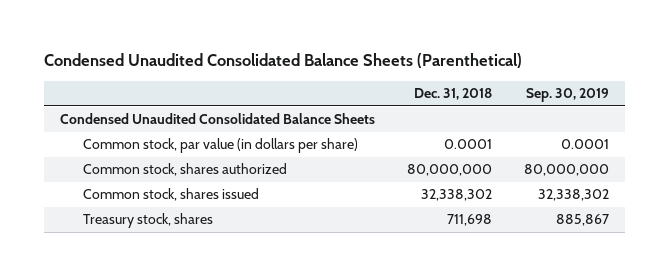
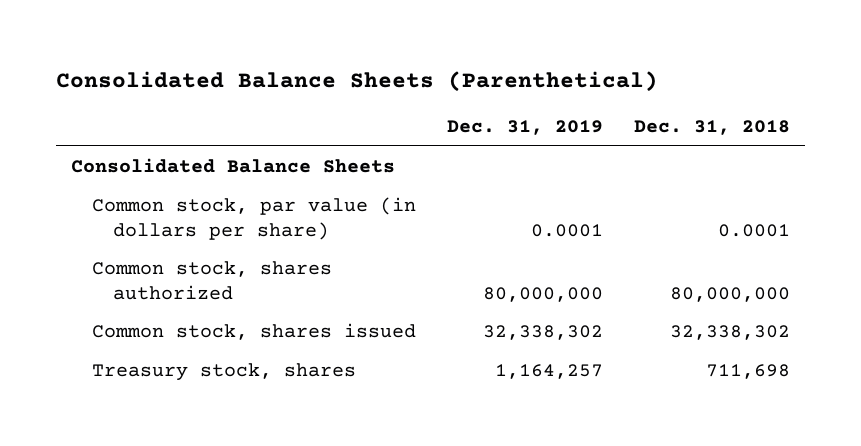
[44,53,523,69] Condensed Unaudited Consolidated Balance Sheets (Parenthetical) -> [55,70,658,92] Consolidated Balance Sheets (Parenthetical)
[526,88,610,103] Sep. 30, 2019 -> none
none -> [446,119,603,135] Dec. 31, 2019
[60,113,376,125] Condensed Unaudited Consolidated Balance Sheets -> [71,158,396,174] Consolidated Balance Sheets

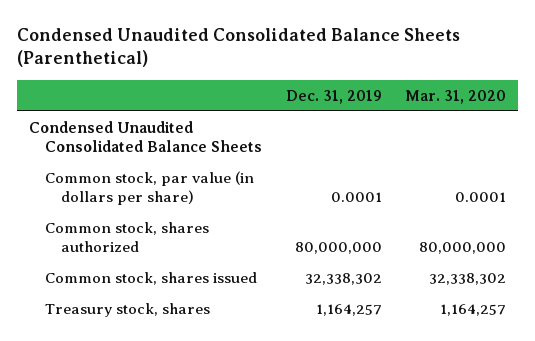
[55,70,658,92] Consolidated Balance Sheets (Parenthetical) -> [16,27,460,68] Condensed Unaudited Consolidated Balance Sheets (Parenthetical)
[633,119,790,135] Dec. 31, 2018 -> none
none -> [405,89,507,104] Mar. 31, 2020
[71,158,396,174] Consolidated Balance Sheets -> [28,120,263,152] Condensed Unaudited Consolidated Balance Sheets

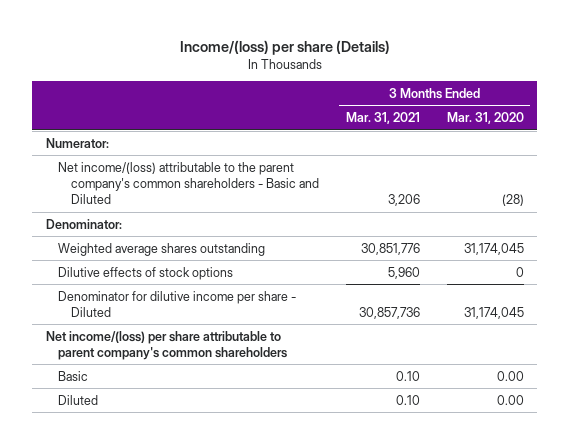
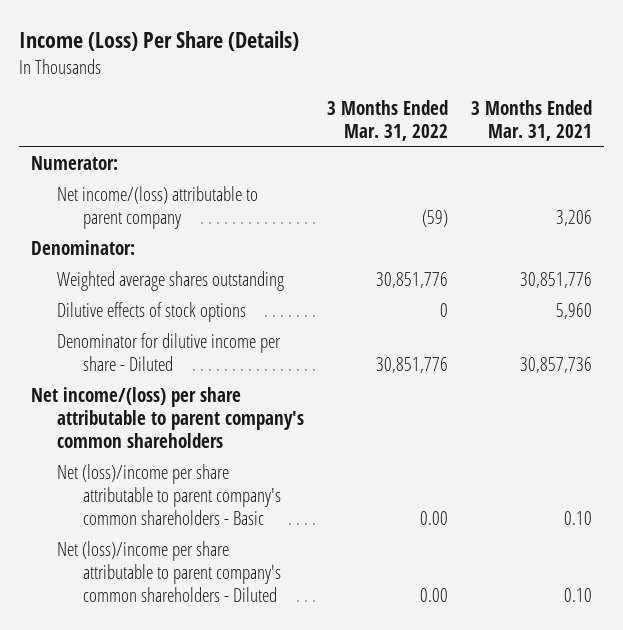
[179,39,390,55] Income/(loss) per share (Details) -> [19,31,300,52] Income (Loss) Per Share (Details)
[446,112,524,125] Mar. 31, 2020 -> none
none -> [327,99,449,141] 3 Months Ended Mar. 31, 2022
[58,161,320,204] Net income/(loss) attributable to the parent company's common shareholders - Basic and Diluted -> [57,186,259,230] Net income/(loss) attributable to parent company
[58,370,89,381] Basic -> [57,464,282,526] Net (loss)/income per share attributable to parent company's common shareholders - Basic
[58,394,99,405] Diluted -> [57,541,282,603] Net (loss)/income per share attributable to parent company's common shareholders - Diluted

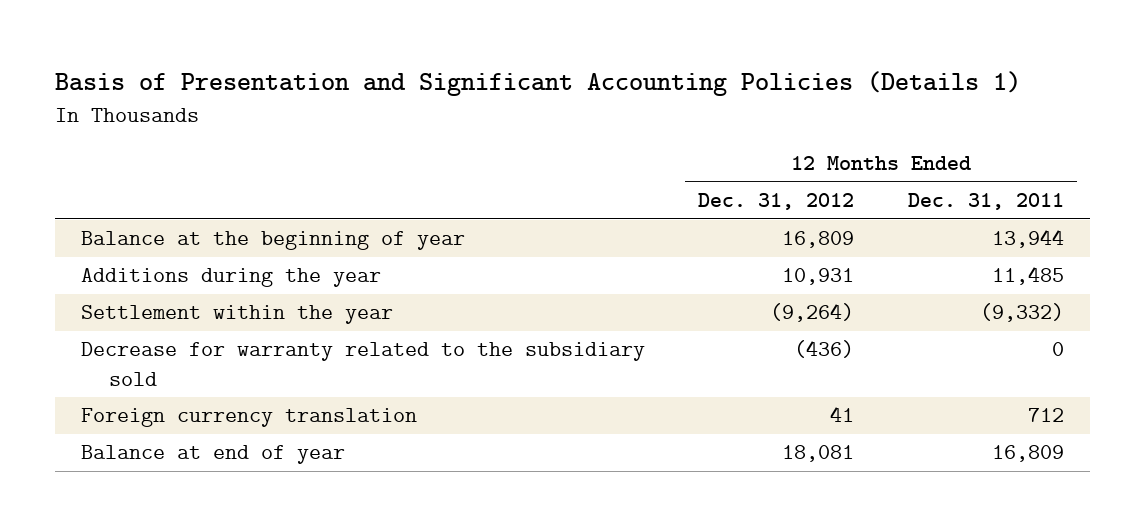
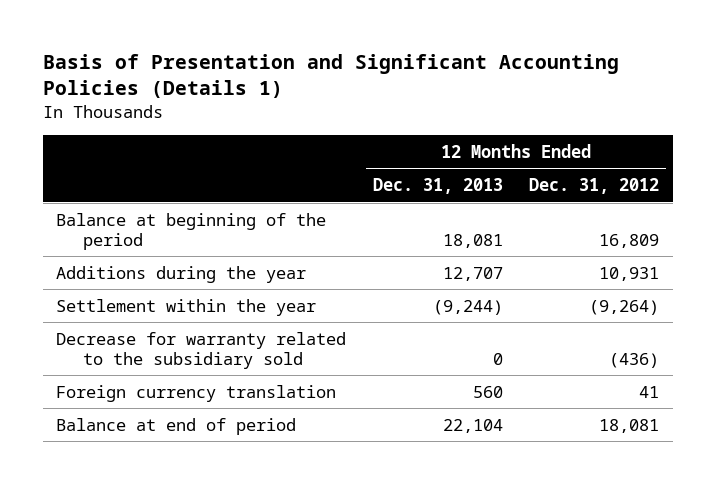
[907,193,1064,211] Dec. 31, 2011 -> none
none -> [372,178,503,195] Dec. 31, 2013
[81,231,466,251] Balance at the beginning of year -> [55,212,326,250] Balance at beginning of the period
[81,445,346,465] Balance at end of year -> [55,417,296,435] Balance at end of period

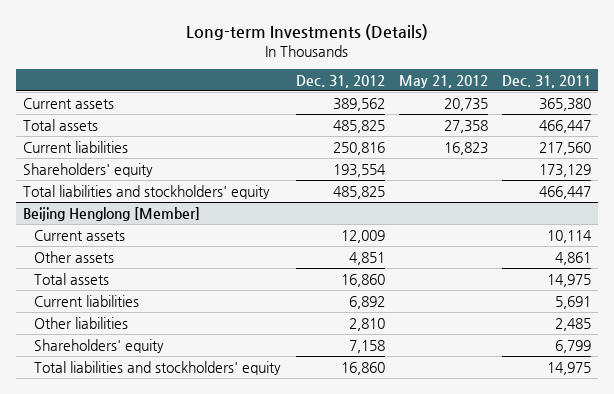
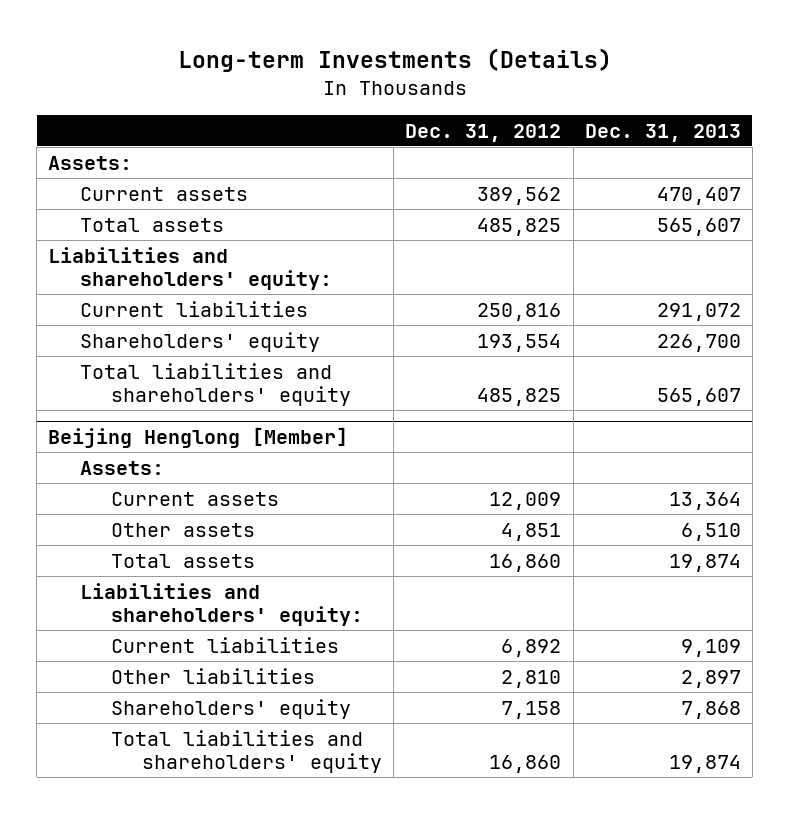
[398,74,488,88] May 21, 2012 -> none
[501,74,591,88] Dec. 31, 2011 -> none
none -> [584,123,741,142] Dec. 31, 2013
none -> [48,155,133,170] Assets:
none -> [48,246,332,290] Liabilities and shareholders' equity:
[23,184,271,199] Total liabilities and stockholders' equity -> [79,362,351,406] Total liabilities and shareholders' equity
none -> [79,460,164,475] Assets:
none -> [79,582,363,626] Liabilities and shareholders' equity:
[34,360,282,375] Total liabilities and stockholders' equity -> [110,729,383,773] Total liabilities and shareholders' equity

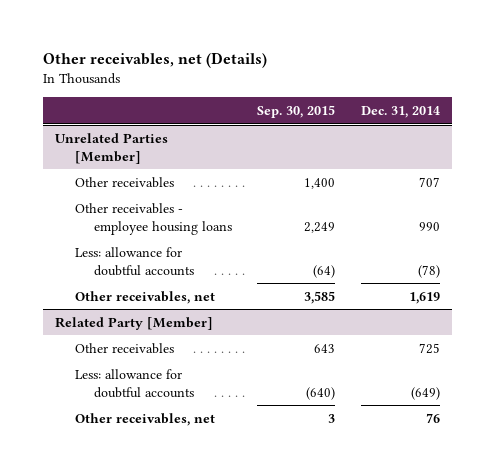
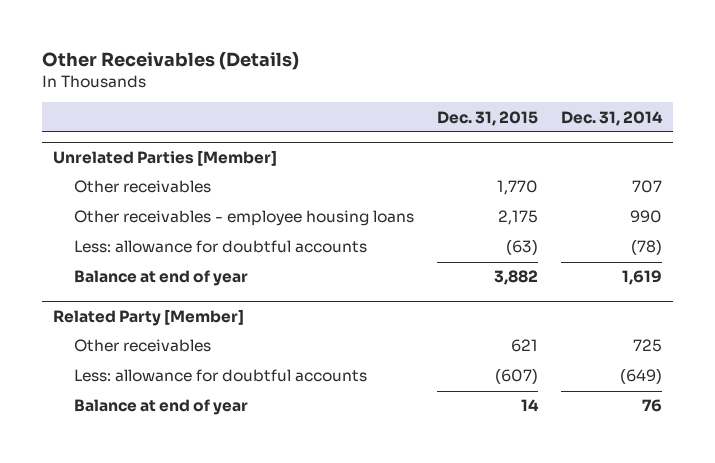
[42,52,267,69] Other receivables, net (Details) -> [41,51,299,70] Other Receivables (Details)
[257,104,336,118] Sep. 30, 2015 -> none
none -> [437,110,539,126] Dec. 31, 2015
[74,290,215,304] Other receivables, net -> [74,270,249,287] Balance at end of year
[74,412,215,426] Other receivables, net -> [74,399,249,416] Balance at end of year

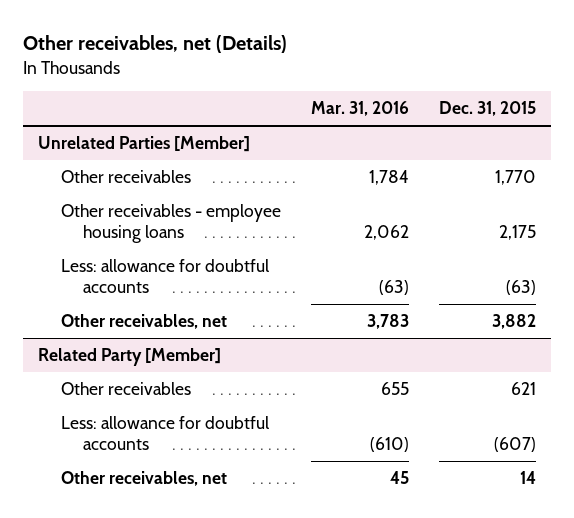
[41,51,299,70] Other Receivables (Details) -> [23,35,288,54] Other receivables, net (Details)
[561,110,664,126] Dec. 31, 2014 -> none
none -> [310,101,409,117] Mar. 31, 2016
[74,270,249,287] Balance at end of year -> [60,314,227,330] Other receivables, net
[74,399,249,416] Balance at end of year -> [60,471,227,487] Other receivables, net

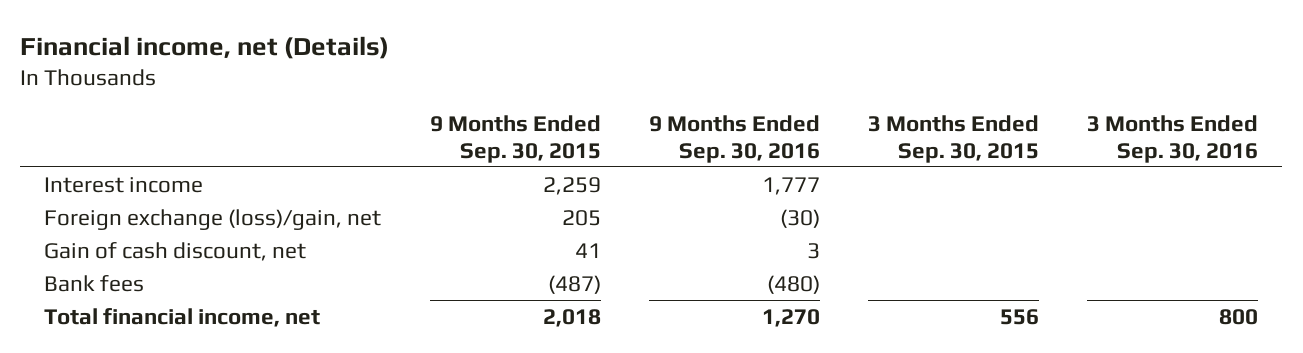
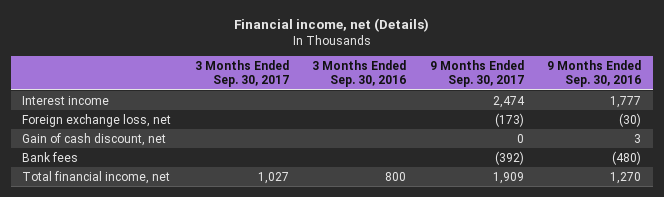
[429,115,601,163] 9 Months Ended Sep. 30, 2015 -> none
[868,115,1040,163] 3 Months Ended Sep. 30, 2015 -> none
none -> [194,60,289,88] 3 Months Ended Sep. 30, 2017
none -> [429,60,524,88] 9 Months Ended Sep. 30, 2017
[44,208,382,230] Foreign exchange (loss)/gain, net -> [22,113,172,127] Foreign exchange loss, net

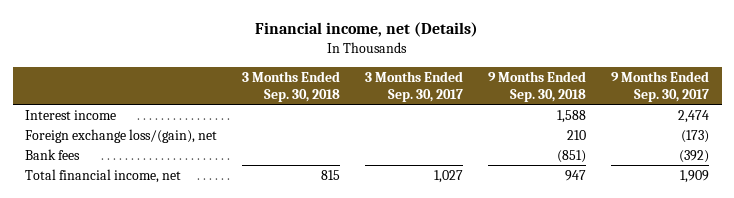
[312,60,407,88] 3 Months Ended Sep. 30, 2016 -> none
[547,60,642,88] 9 Months Ended Sep. 30, 2016 -> none
none -> [242,70,341,102] 3 Months Ended Sep. 30, 2018
none -> [488,70,587,102] 9 Months Ended Sep. 30, 2018
[22,132,167,146] Gain of cash discount, net -> none
[22,113,172,127] Foreign exchange loss, net -> [25,128,218,143] Foreign exchange loss/(gain), net

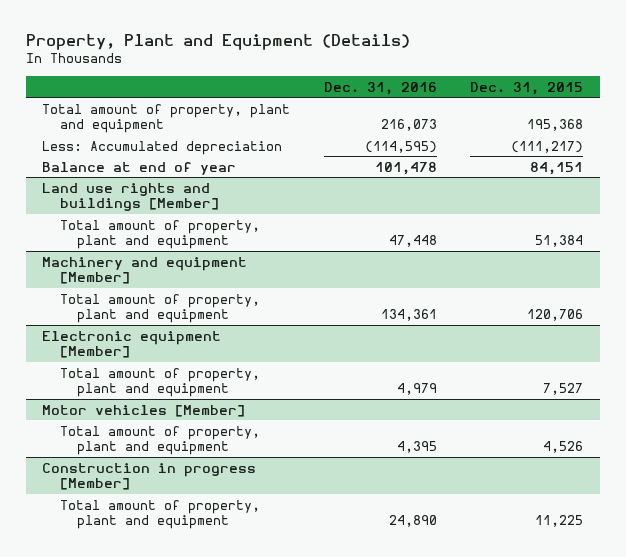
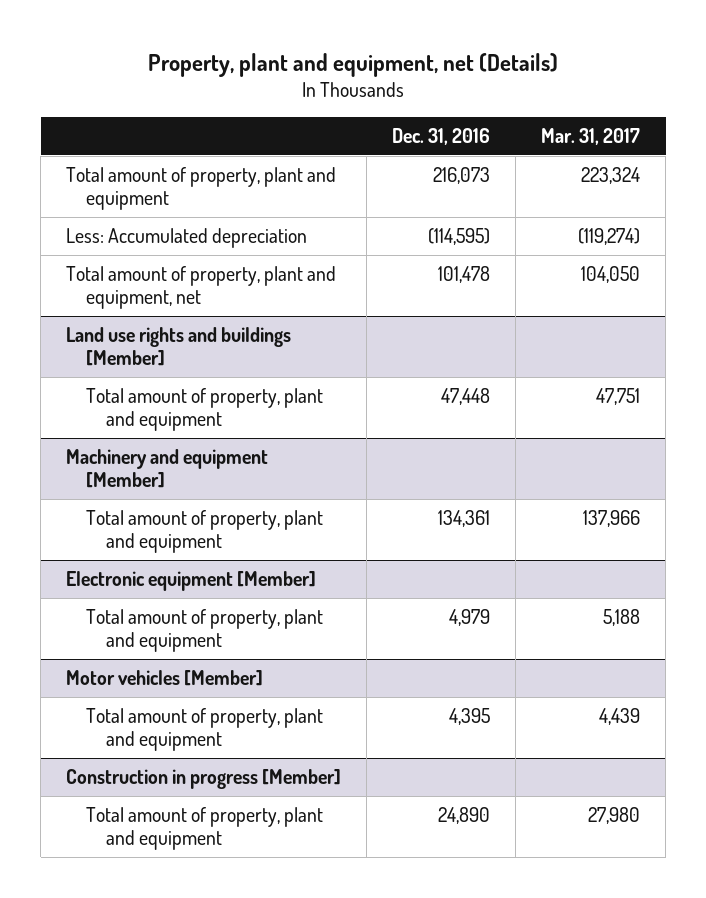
[25,33,410,50] Property, Plant and Equipment (Details) -> [148,52,559,77] Property, plant and equipment, net (Details)
[470,81,584,95] Dec. 31, 2015 -> none
none -> [541,127,641,145] Mar. 31, 2017
[42,161,237,175] Balance at end of year -> [66,266,337,310] Total amount of property, plant and equipment, net

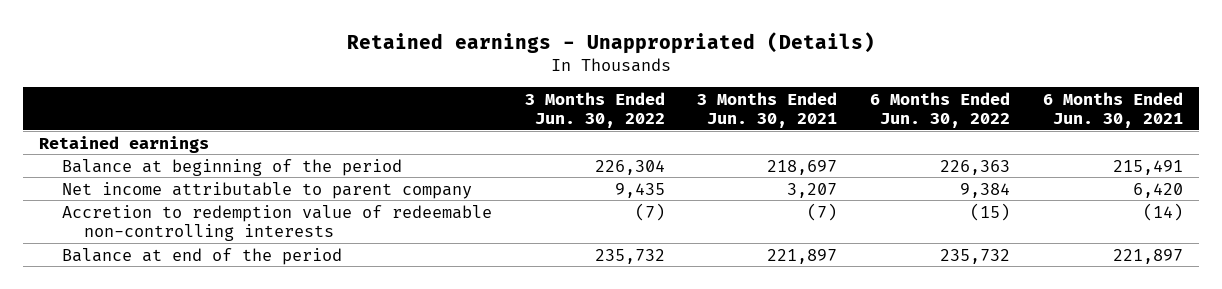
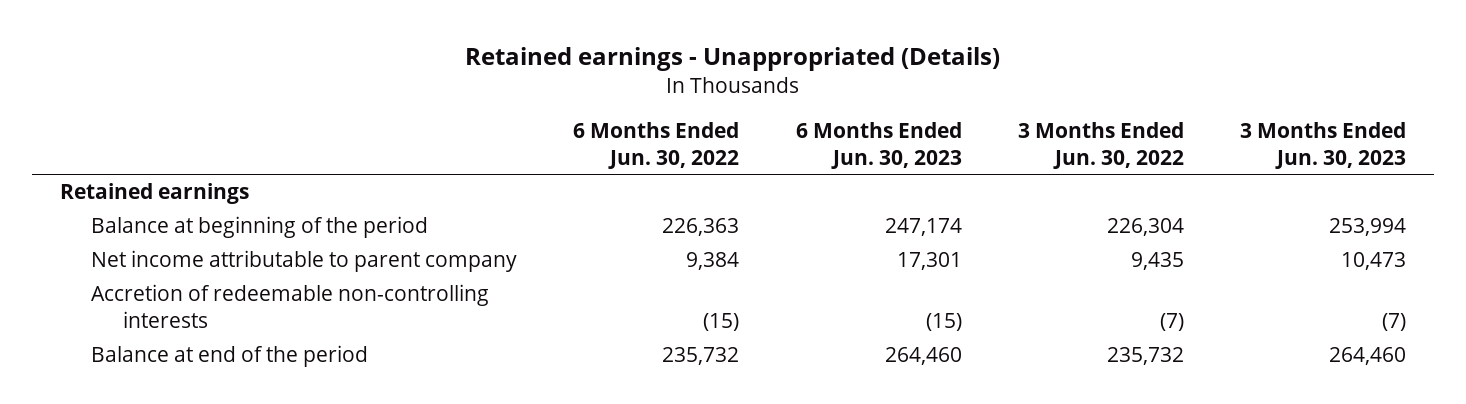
[697,91,838,128] 3 Months Ended Jun. 30, 2021 -> none
[1042,91,1183,128] 6 Months Ended Jun. 30, 2021 -> none
none -> [795,122,962,170] 6 Months Ended Jun. 30, 2023
none -> [1240,122,1407,170] 3 Months Ended Jun. 30, 2023
[61,204,492,241] Accretion to redemption value of redeemable non-controlling interests -> [91,284,490,329] Accretion of redeemable non-controlling interests

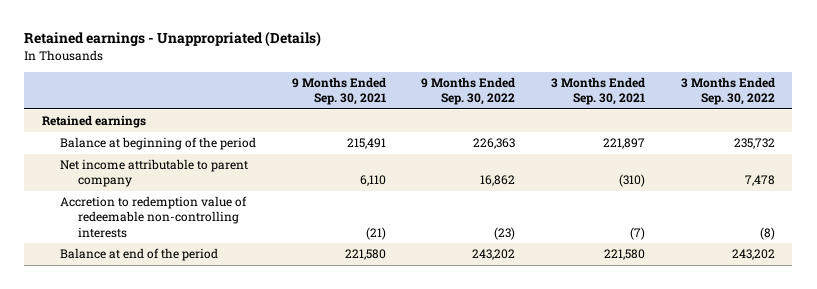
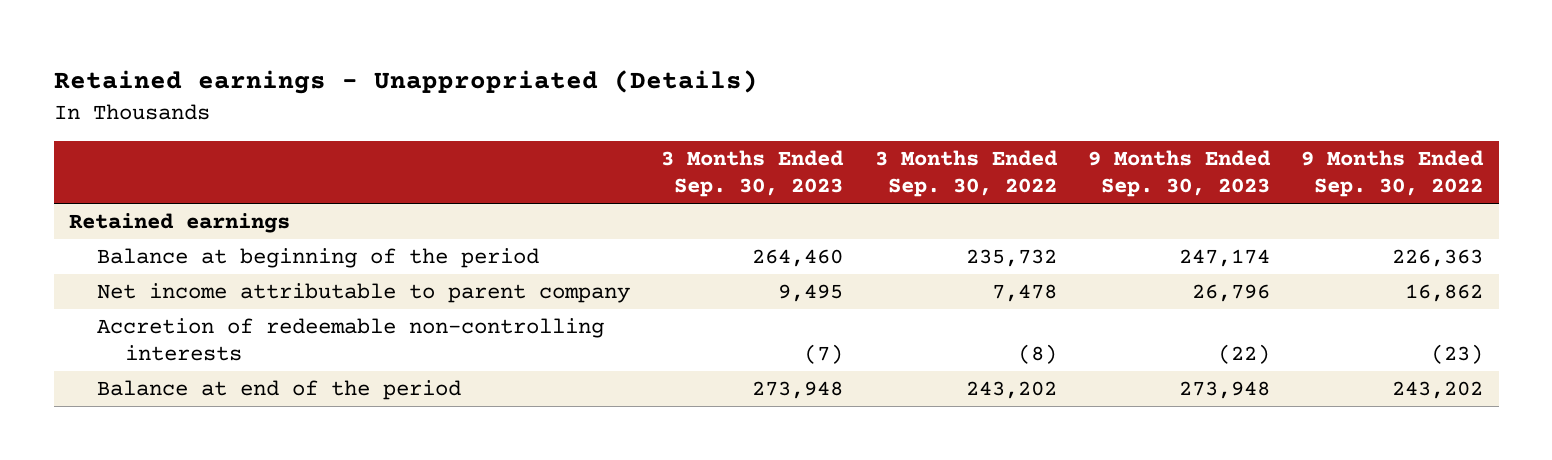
[291,76,386,106] 9 Months Ended Sep. 30, 2021 -> none
[550,76,645,106] 3 Months Ended Sep. 30, 2021 -> none
none -> [661,150,845,198] 3 Months Ended Sep. 30, 2023
none -> [1087,150,1271,198] 9 Months Ended Sep. 30, 2023
[59,196,247,238] Accretion to redemption value of redeemable non-controlling interests -> [96,318,604,361] Accretion of redeemable non-controlling interests

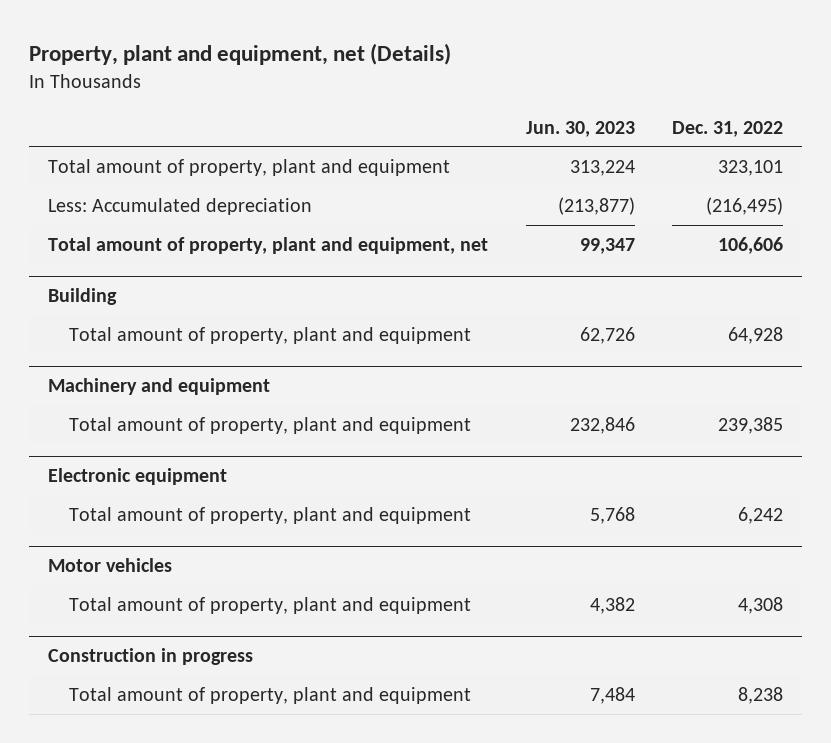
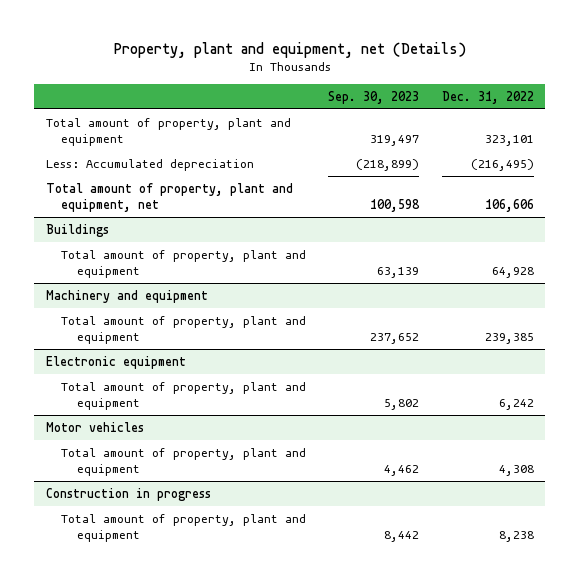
[525,120,635,137] Jun. 30, 2023 -> none
none -> [328,90,420,104] Sep. 30, 2023
[48,288,118,306] Building -> [45,223,109,237] Buildings

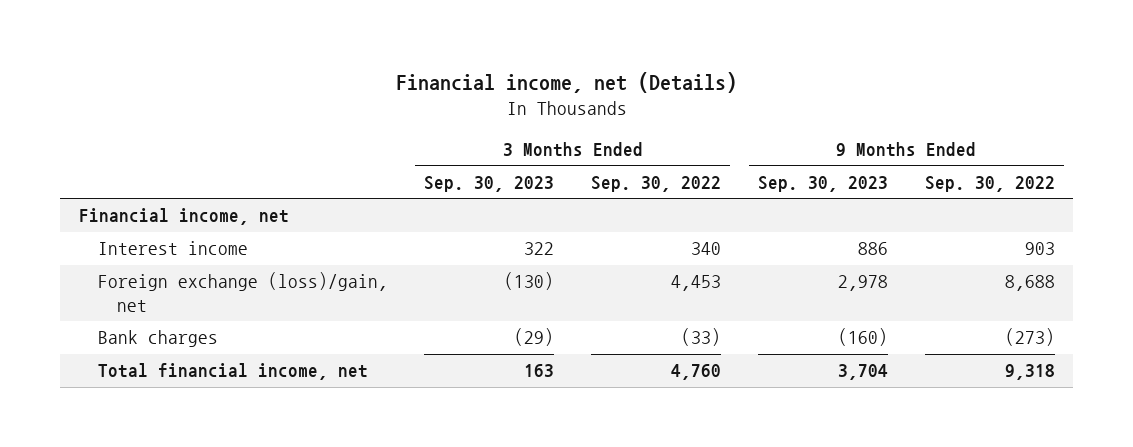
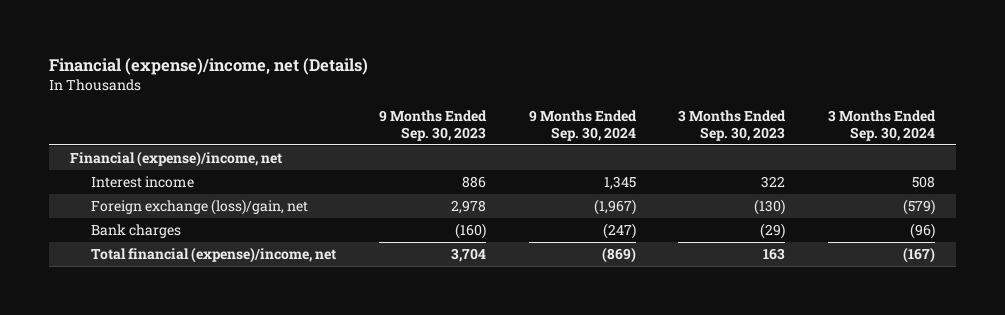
[395,72,737,94] Financial income, net (Details) -> [48,57,368,75] Financial (expense)/income, net (Details)
[591,175,722,192] Sep. 30, 2022 -> none
[924,175,1055,192] Sep. 30, 2022 -> none
none -> [528,110,637,142] 9 Months Ended Sep. 30, 2024
none -> [828,110,937,142] 3 Months Ended Sep. 30, 2024
[78,208,289,226] Financial income, net -> [70,150,283,167] Financial (expense)/income, net
[97,363,368,381] Total financial income, net -> [91,246,337,263] Total financial (expense)/income, net

